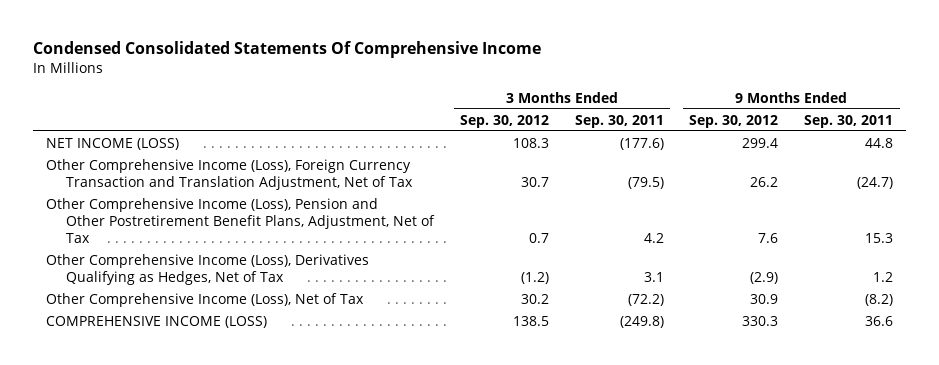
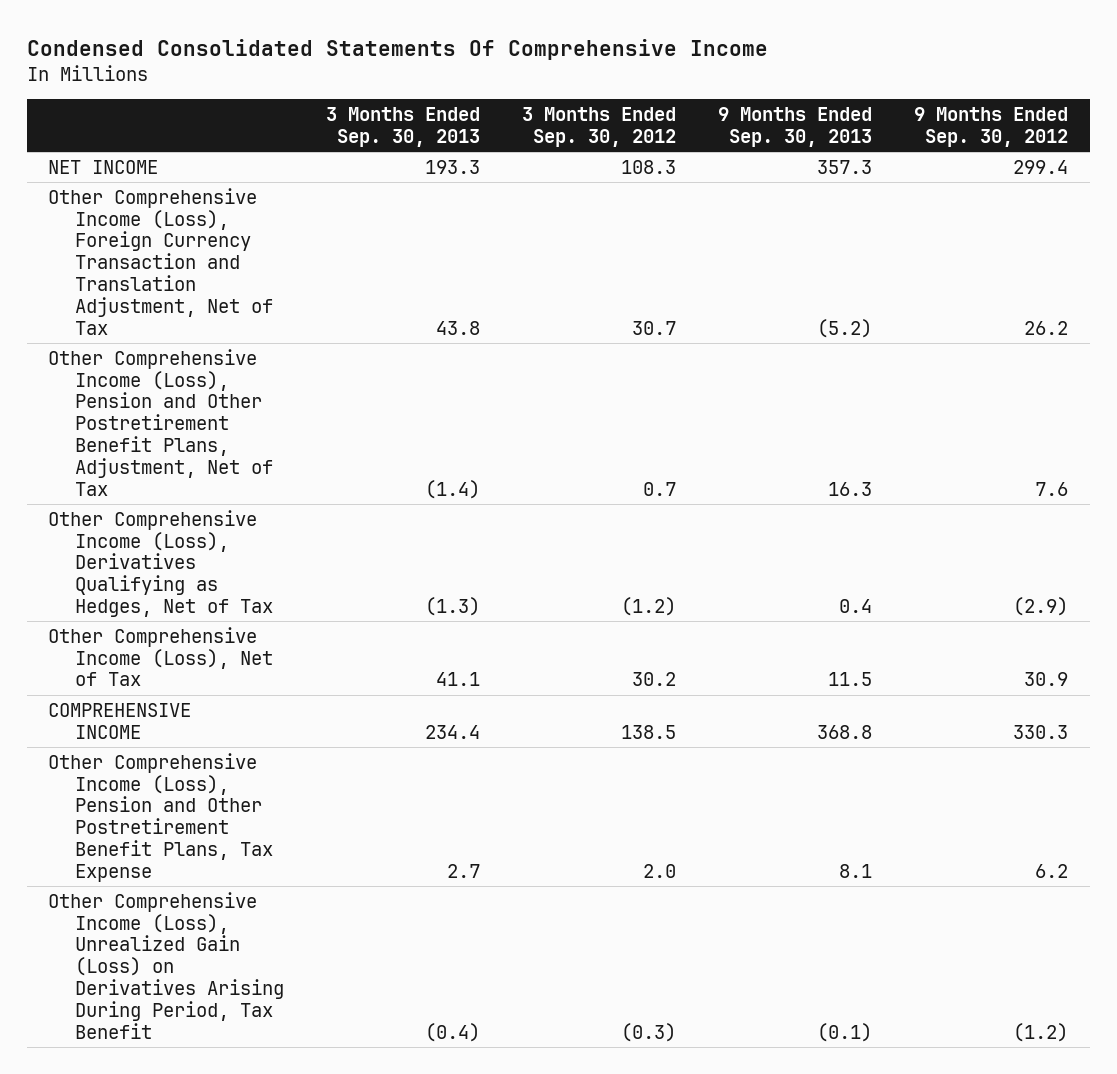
[574,114,664,128] Sep. 30, 2011 -> none
[804,114,894,128] Sep. 30, 2011 -> none
none -> [326,106,481,147] 3 Months Ended Sep. 30, 2013
none -> [718,106,873,147] 9 Months Ended Sep. 30, 2013
[46,137,180,150] NET INCOME (LOSS) -> [48,159,159,174] NET INCOME
[46,315,268,328] COMPREHENSIVE INCOME (LOSS) -> [48,702,192,739] COMPREHENSIVE INCOME
none -> [48,752,274,882] Other Comprehensive Income (Loss), Pension and Other Postretirement Benefit Plans, Tax Expense
none -> [48,891,285,1039] Other Comprehensive Income (Loss), Unrealized Gain (Loss) on Derivatives Arising During Period, Tax Benefit

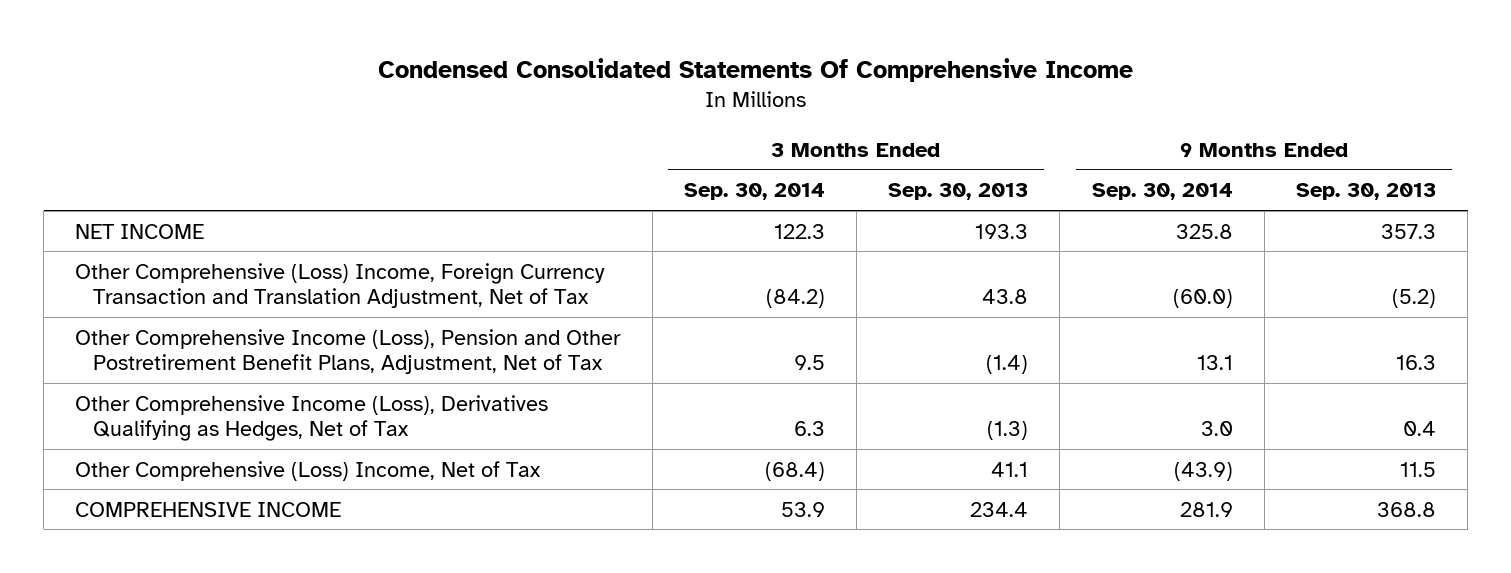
[522,106,677,147] 3 Months Ended Sep. 30, 2012 -> none
[914,106,1069,147] 9 Months Ended Sep. 30, 2012 -> none
none -> [683,183,825,201] Sep. 30, 2014
none -> [1091,183,1233,201] Sep. 30, 2014
[48,187,274,335] Other Comprehensive Income (Loss), Foreign Currency Transaction and Translation Adjustment, Net of Tax -> [75,262,606,309] Other Comprehensive (Loss) Income, Foreign Currency Transaction and Translation Adjustment, Net of Tax
[48,626,274,687] Other Comprehensive Income (Loss), Net of Tax -> [75,460,542,481] Other Comprehensive (Loss) Income, Net of Tax
[48,752,274,882] Other Comprehensive Income (Loss), Pension and Other Postretirement Benefit Plans, Tax Expense -> none
[48,891,285,1039] Other Comprehensive Income (Loss), Unrealized Gain (Loss) on Derivatives Arising During Period, Tax Benefit -> none

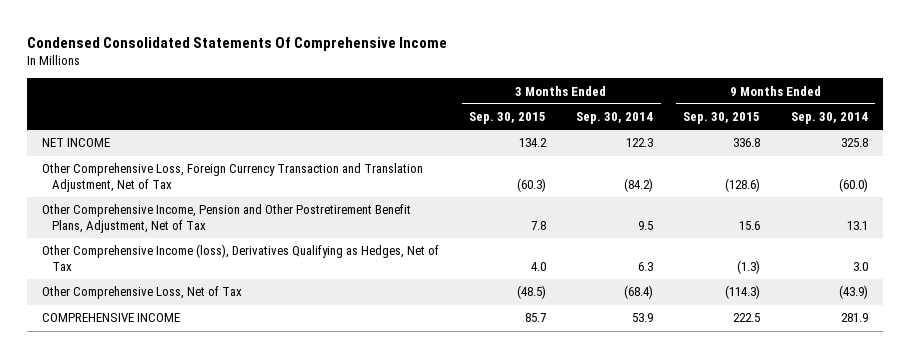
[888,183,1029,201] Sep. 30, 2013 -> none
[1295,183,1436,201] Sep. 30, 2013 -> none
none -> [469,112,547,125] Sep. 30, 2015
none -> [683,112,761,125] Sep. 30, 2015
[75,262,606,309] Other Comprehensive (Loss) Income, Foreign Currency Transaction and Translation Adjustment, Net of Tax -> [42,163,424,192] Other Comprehensive Loss, Foreign Currency Transaction and Translation Adjustment, Net of Tax
[75,328,622,375] Other Comprehensive Income (Loss), Pension and Other Postretirement Benefit Plans, Adjustment, Net of Tax -> [42,204,412,233] Other Comprehensive Income, Pension and Other Postretirement Benefit Plans, Adjustment, Net of Tax
[75,394,549,442] Other Comprehensive Income (Loss), Derivatives Qualifying as Hedges, Net of Tax -> [42,244,440,271] Other Comprehensive Income (loss), Derivatives Qualifying as Hedges, Net of Tax
[75,460,542,481] Other Comprehensive (Loss) Income, Net of Tax -> [42,286,243,300] Other Comprehensive Loss, Net of Tax

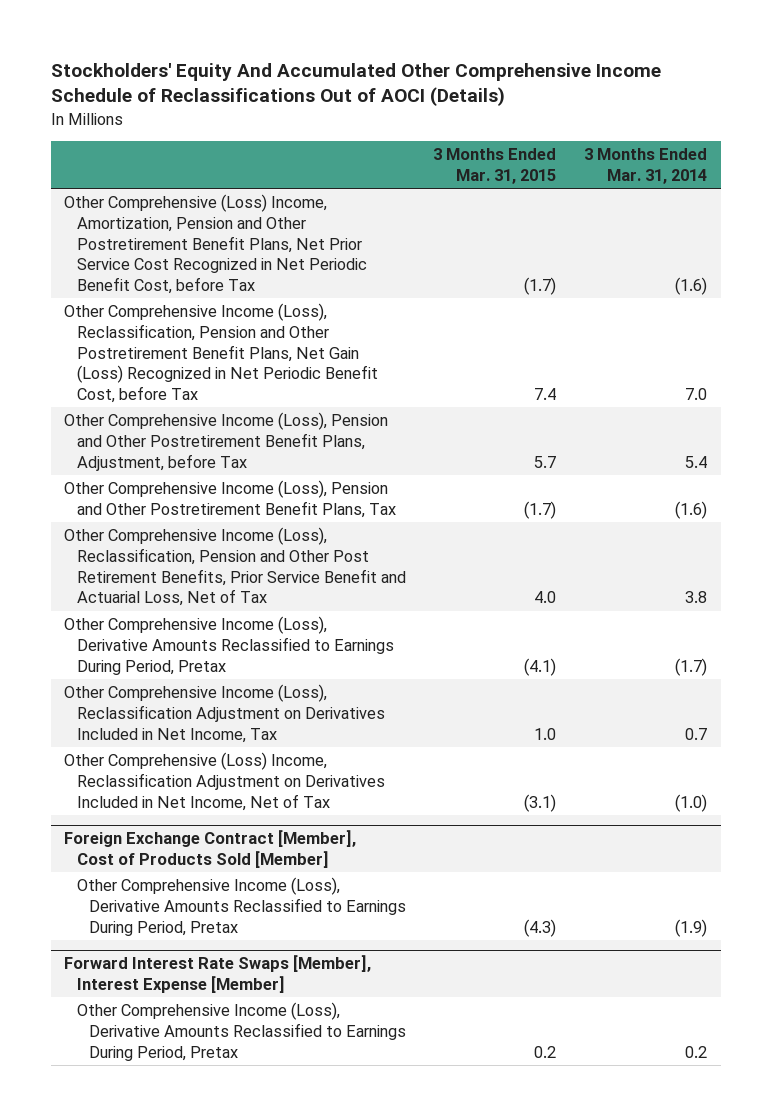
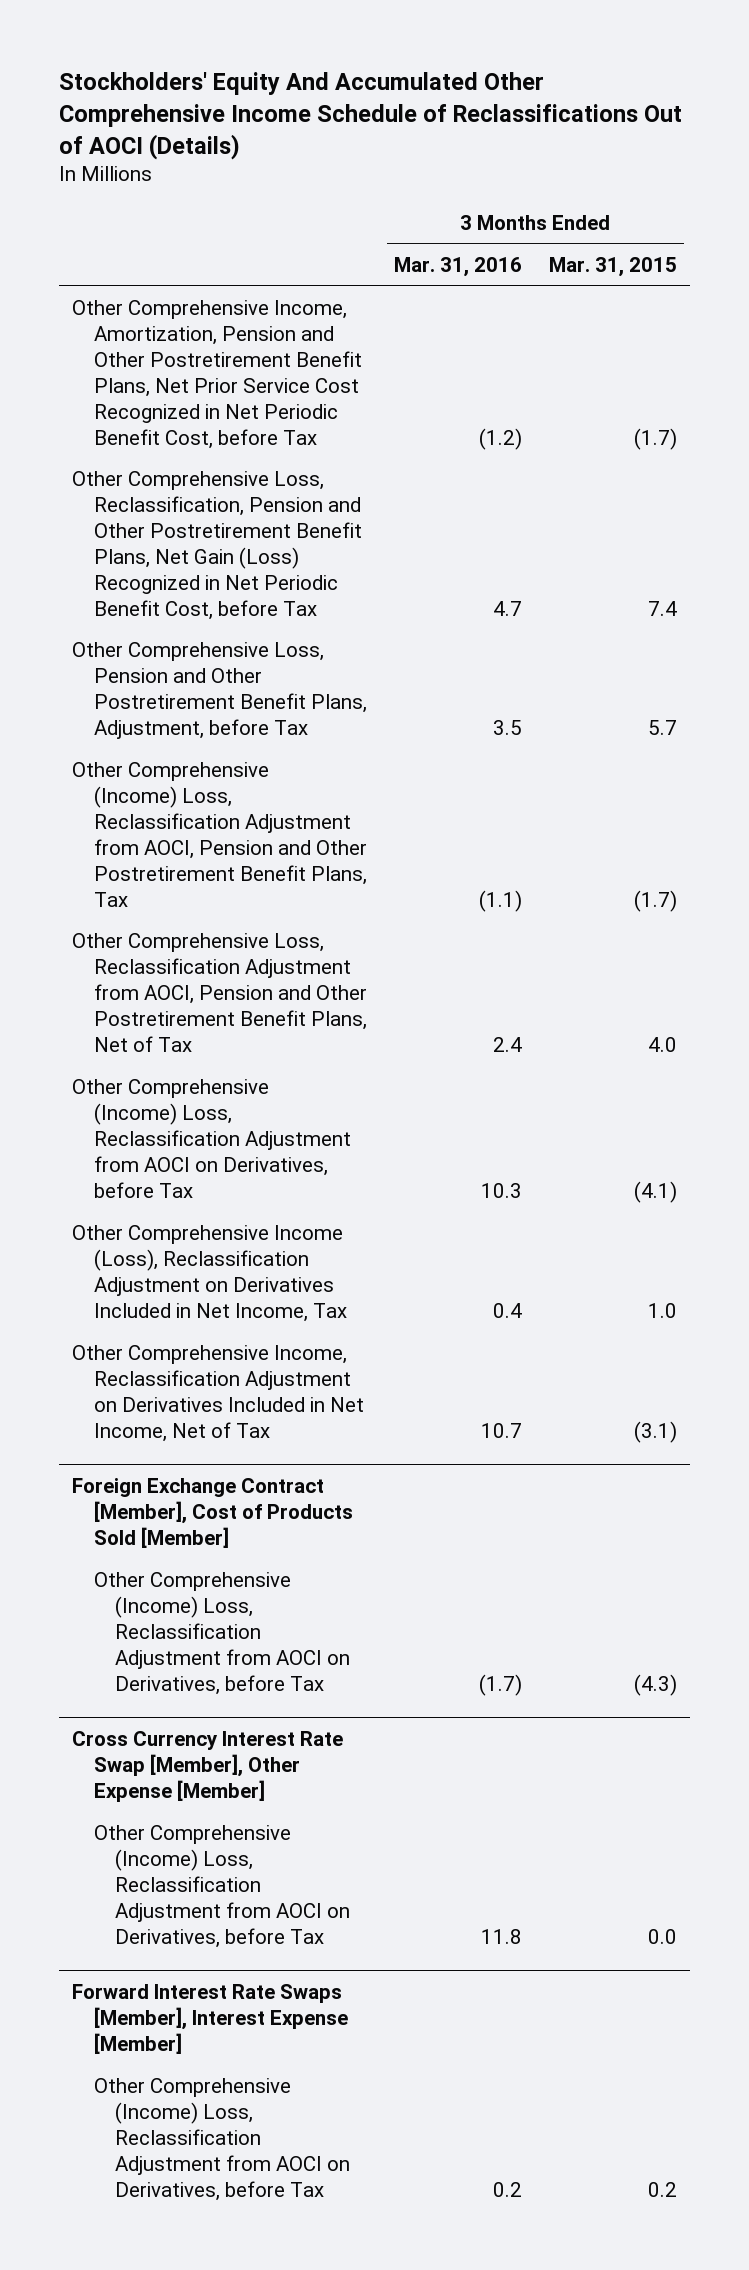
[583,148,707,185] 3 Months Ended Mar. 31, 2014 -> none
none -> [393,256,522,277] Mar. 31, 2016
[64,526,406,607] Other Comprehensive Income (Loss), Reclassification, Pension and Other Post Retirement Benefits, Prior Service Benefit and Actuarial Loss, Net of Tax -> none
[64,615,394,675] Other Comprehensive Income (Loss), Derivative Amounts Reclassified to Earnings During Period, Pretax -> none
[64,193,367,295] Other Comprehensive (Loss) Income, Amortization, Pension and Other Postretirement Benefit Plans, Net Prior Service Cost Recognized in Net Periodic Benefit Cost, before Tax -> [72,300,362,449] Other Comprehensive Income, Amortization, Pension and Other Postretirement Benefit Plans, Net Prior Service Cost Recognized in Net Periodic Benefit Cost, before Tax
[64,302,378,404] Other Comprehensive Income (Loss), Reclassification, Pension and Other Postretirement Benefit Plans, Net Gain (Loss) Recognized in Net Periodic Benefit Cost, before Tax -> [72,471,362,620] Other Comprehensive Loss, Reclassification, Pension and Other Postretirement Benefit Plans, Net Gain (Loss) Recognized in Net Periodic Benefit Cost, before Tax
[64,411,389,471] Other Comprehensive Income (Loss), Pension and Other Postretirement Benefit Plans, Adjustment, before Tax -> [72,642,367,739] Other Comprehensive Loss, Pension and Other Postretirement Benefit Plans, Adjustment, before Tax
[64,479,396,518] Other Comprehensive Income (Loss), Pension and Other Postretirement Benefit Plans, Tax -> [72,762,367,907] Other Comprehensive (Income) Loss, Reclassification Adjustment from AOCI, Pension and Other Postretirement Benefit Plans, Tax
none -> [72,933,367,1052] Other Comprehensive Loss, Reclassification Adjustment from AOCI, Pension and Other Postretirement Benefit Plans, Net of Tax
none -> [72,1079,351,1198] Other Comprehensive (Income) Loss, Reclassification Adjustment from AOCI on Derivatives, before Tax
[64,751,385,811] Other Comprehensive (Loss) Income, Reclassification Adjustment on Derivatives Included in Net Income, Net of Tax -> [72,1345,364,1442] Other Comprehensive Income, Reclassification Adjustment on Derivatives Included in Net Income, Net of Tax
[76,876,406,936] Other Comprehensive Income (Loss), Derivative Amounts Reclassified to Earnings During Period, Pretax -> none
none -> [93,1572,351,1695] Other Comprehensive (Income) Loss, Reclassification Adjustment from AOCI on Derivatives, before Tax
none -> [72,1731,344,1802] Cross Currency Interest Rate Swap [Member], Other Expense [Member]
none -> [93,1825,351,1948] Other Comprehensive (Income) Loss, Reclassification Adjustment from AOCI on Derivatives, before Tax
[76,1001,406,1061] Other Comprehensive Income (Loss), Derivative Amounts Reclassified to Earnings During Period, Pretax -> none
none -> [93,2078,351,2201] Other Comprehensive (Income) Loss, Reclassification Adjustment from AOCI on Derivatives, before Tax

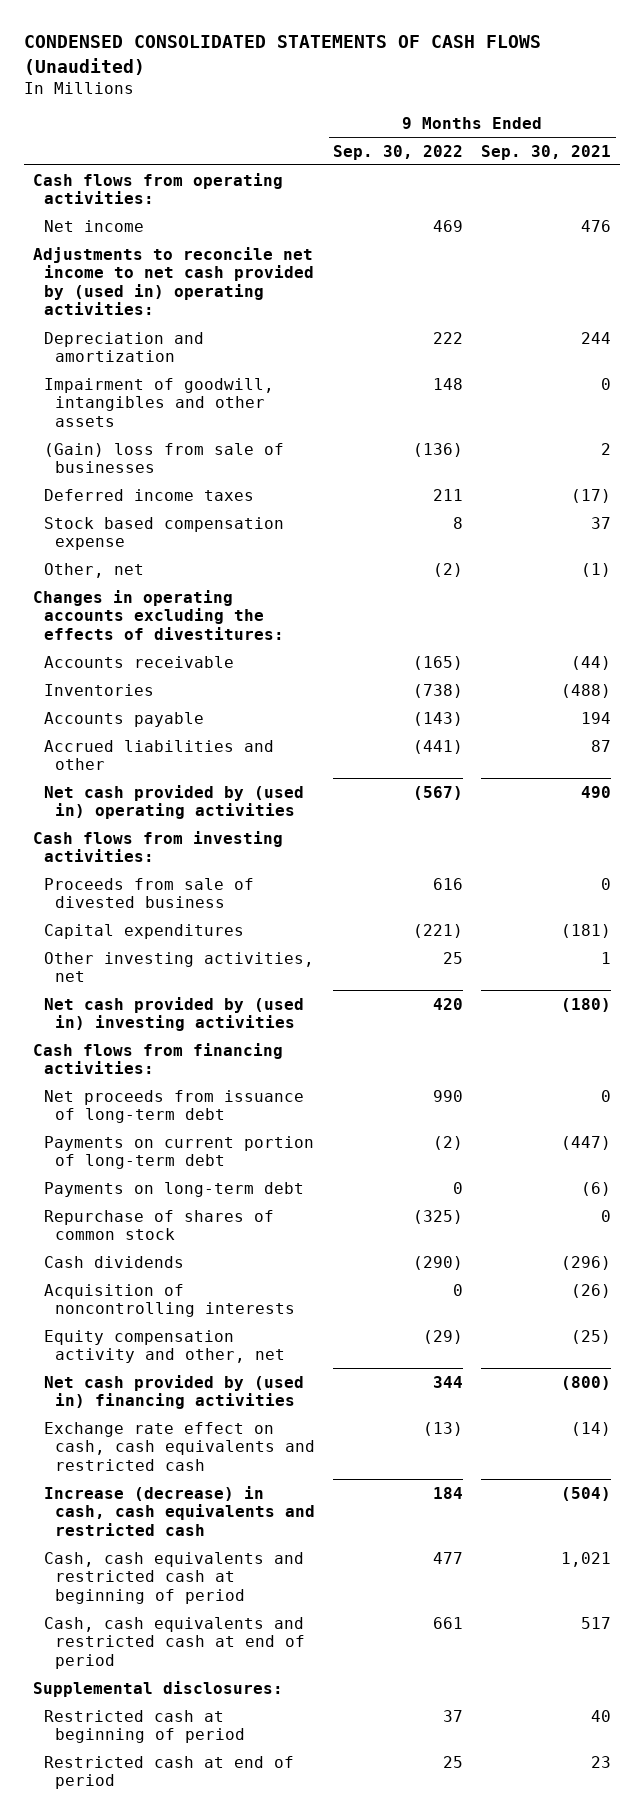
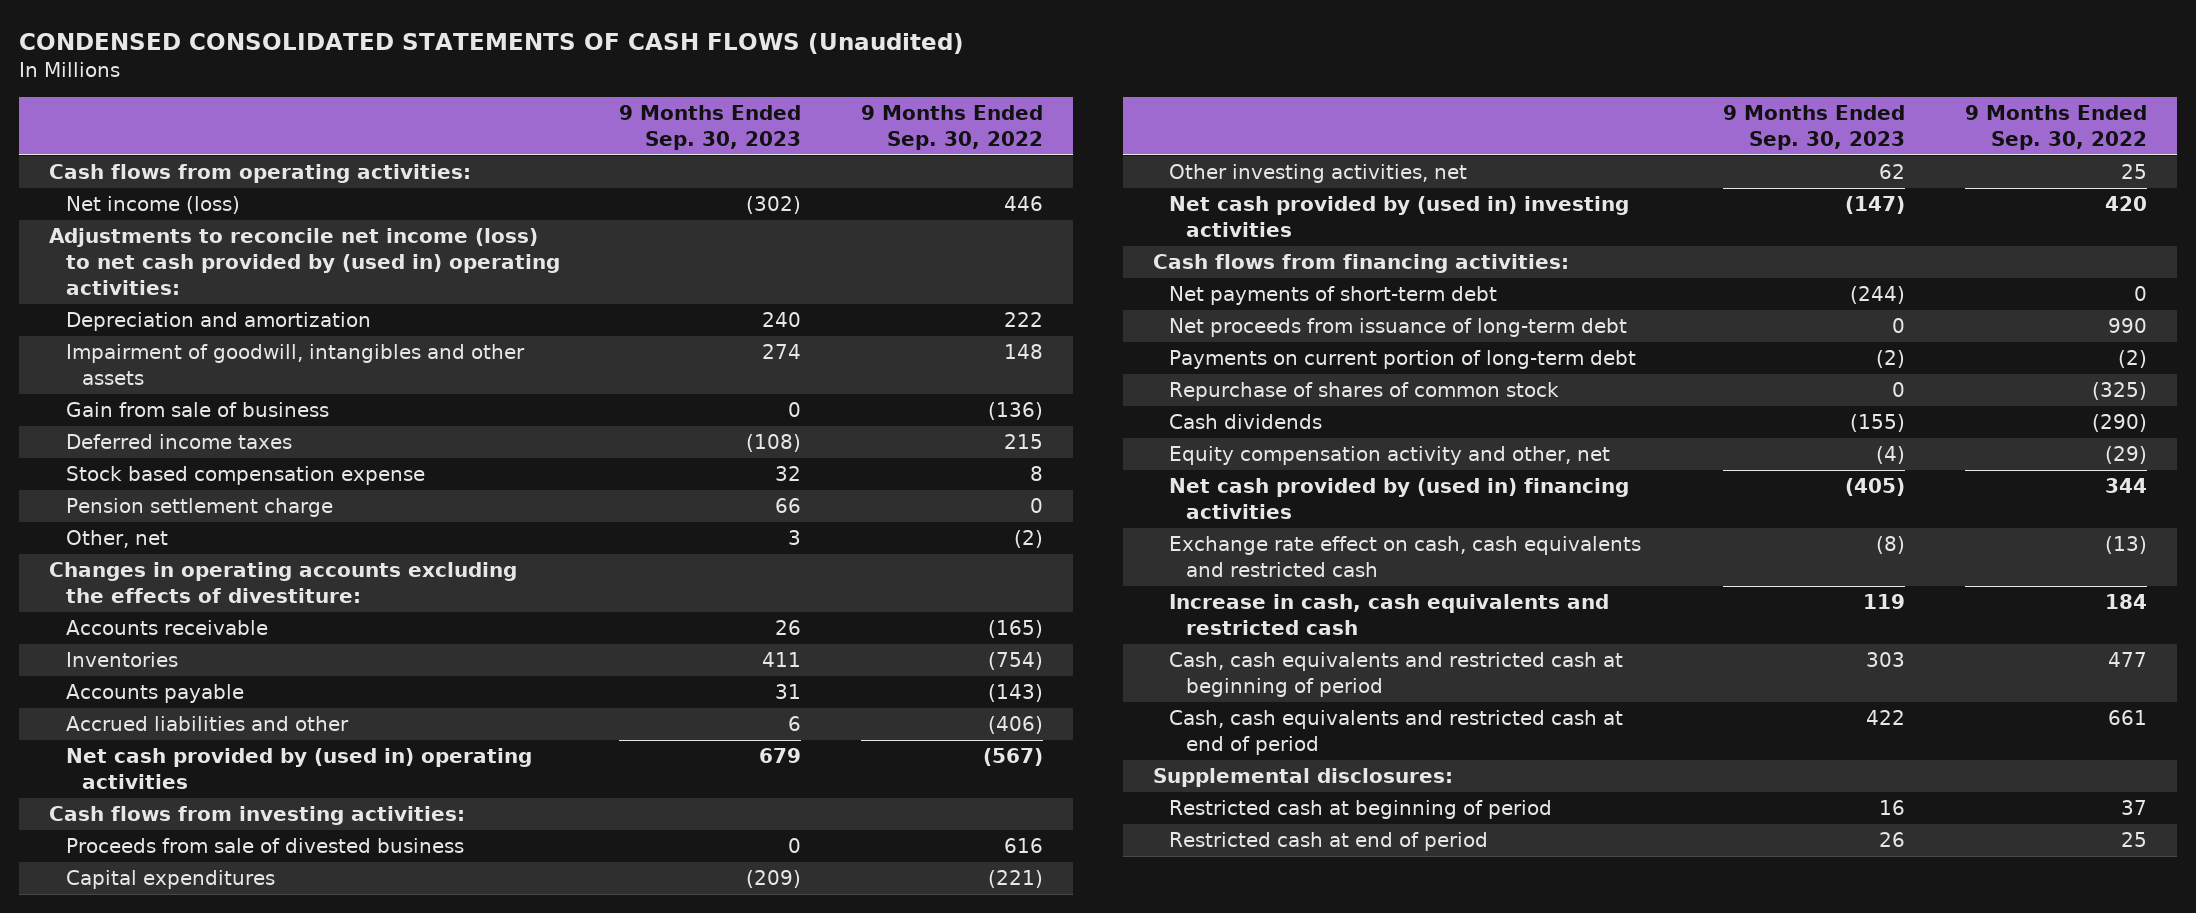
[481,144,612,160] Sep. 30, 2021 -> none
none -> [619,105,802,151] 9 Months Ended Sep. 30, 2023
[43,219,144,232] Net income -> [65,196,240,215] Net income (loss)
[433,219,464,232] 469 -> [1003,196,1043,212] 446
[32,246,314,316] Adjustments to reconcile net income to net cash provided by (used in) operating activities: -> [48,228,560,295] Adjustments to reconcile net income (loss) to net cash provided by (used in) operating activities:
[43,442,284,474] (Gain) loss from sale of businesses -> [65,402,329,418] Gain from sale of business
[433,488,464,501] 211 -> [1003,434,1043,450] 215
none -> [65,498,333,518] Pension settlement charge
[32,589,284,640] Changes in operating accounts excluding the effects of divestitures: -> [48,562,517,604] Changes in operating accounts excluding the effects of divestiture:
[413,683,464,698] (738) -> [987,652,1043,671] (754)
[413,739,464,754] (441) -> [987,716,1043,735] (406)
none -> [1169,286,1498,306] Net payments of short-term debt
[43,1181,304,1197] Payments on long-term debt -> none
[43,1283,295,1318] Acquisition of noncontrolling interests -> none
[43,1485,315,1536] Increase (decrease) in cash, cash equivalents and restricted cash -> [1169,594,1610,636] Increase in cash, cash equivalents and restricted cash

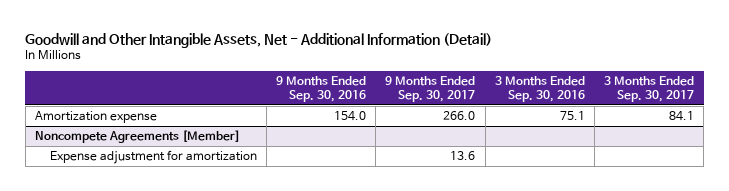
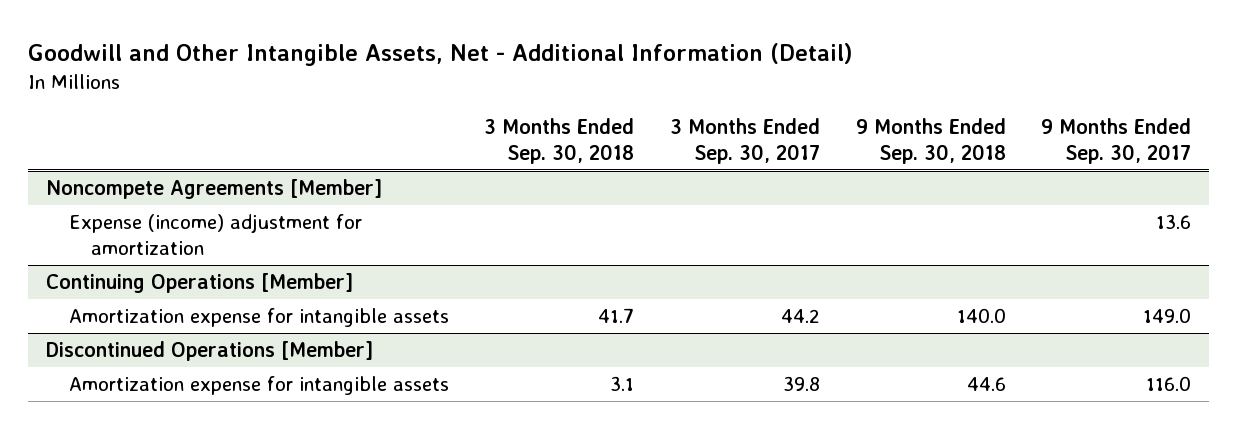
[276,76,367,103] 9 Months Ended Sep. 30, 2016 -> none
[494,76,585,103] 3 Months Ended Sep. 30, 2016 -> none
none -> [484,118,635,164] 3 Months Ended Sep. 30, 2018
none -> [855,118,1006,164] 9 Months Ended Sep. 30, 2018
[34,111,157,124] Amortization expense -> none
[49,150,257,165] Expense adjustment for amortization -> [68,214,362,255] Expense (income) adjustment for amortization
none -> [46,273,354,294] Continuing Operations [Member]
none -> [68,308,449,328] Amortization expense for intangible assets
none -> [46,341,374,362] Discontinued Operations [Member]
none -> [68,376,449,396] Amortization expense for intangible assets

